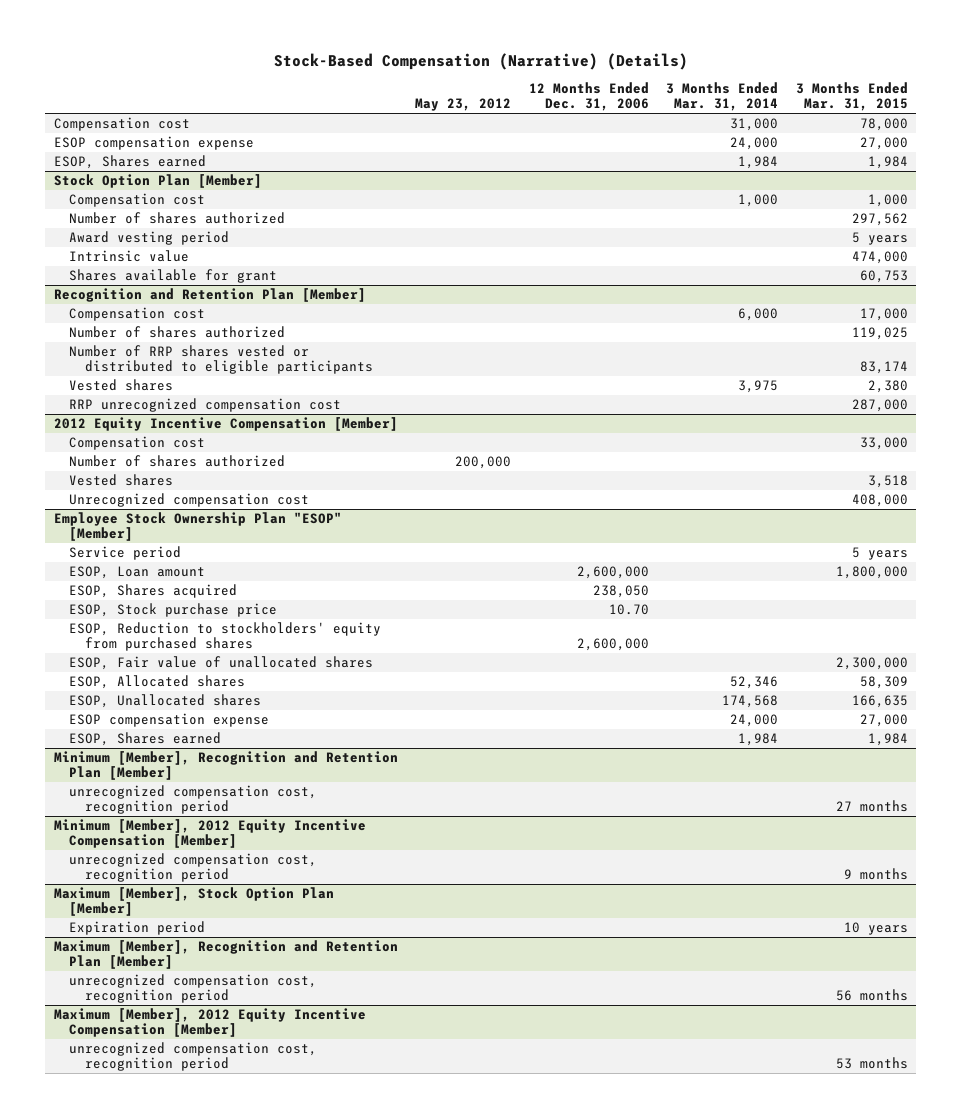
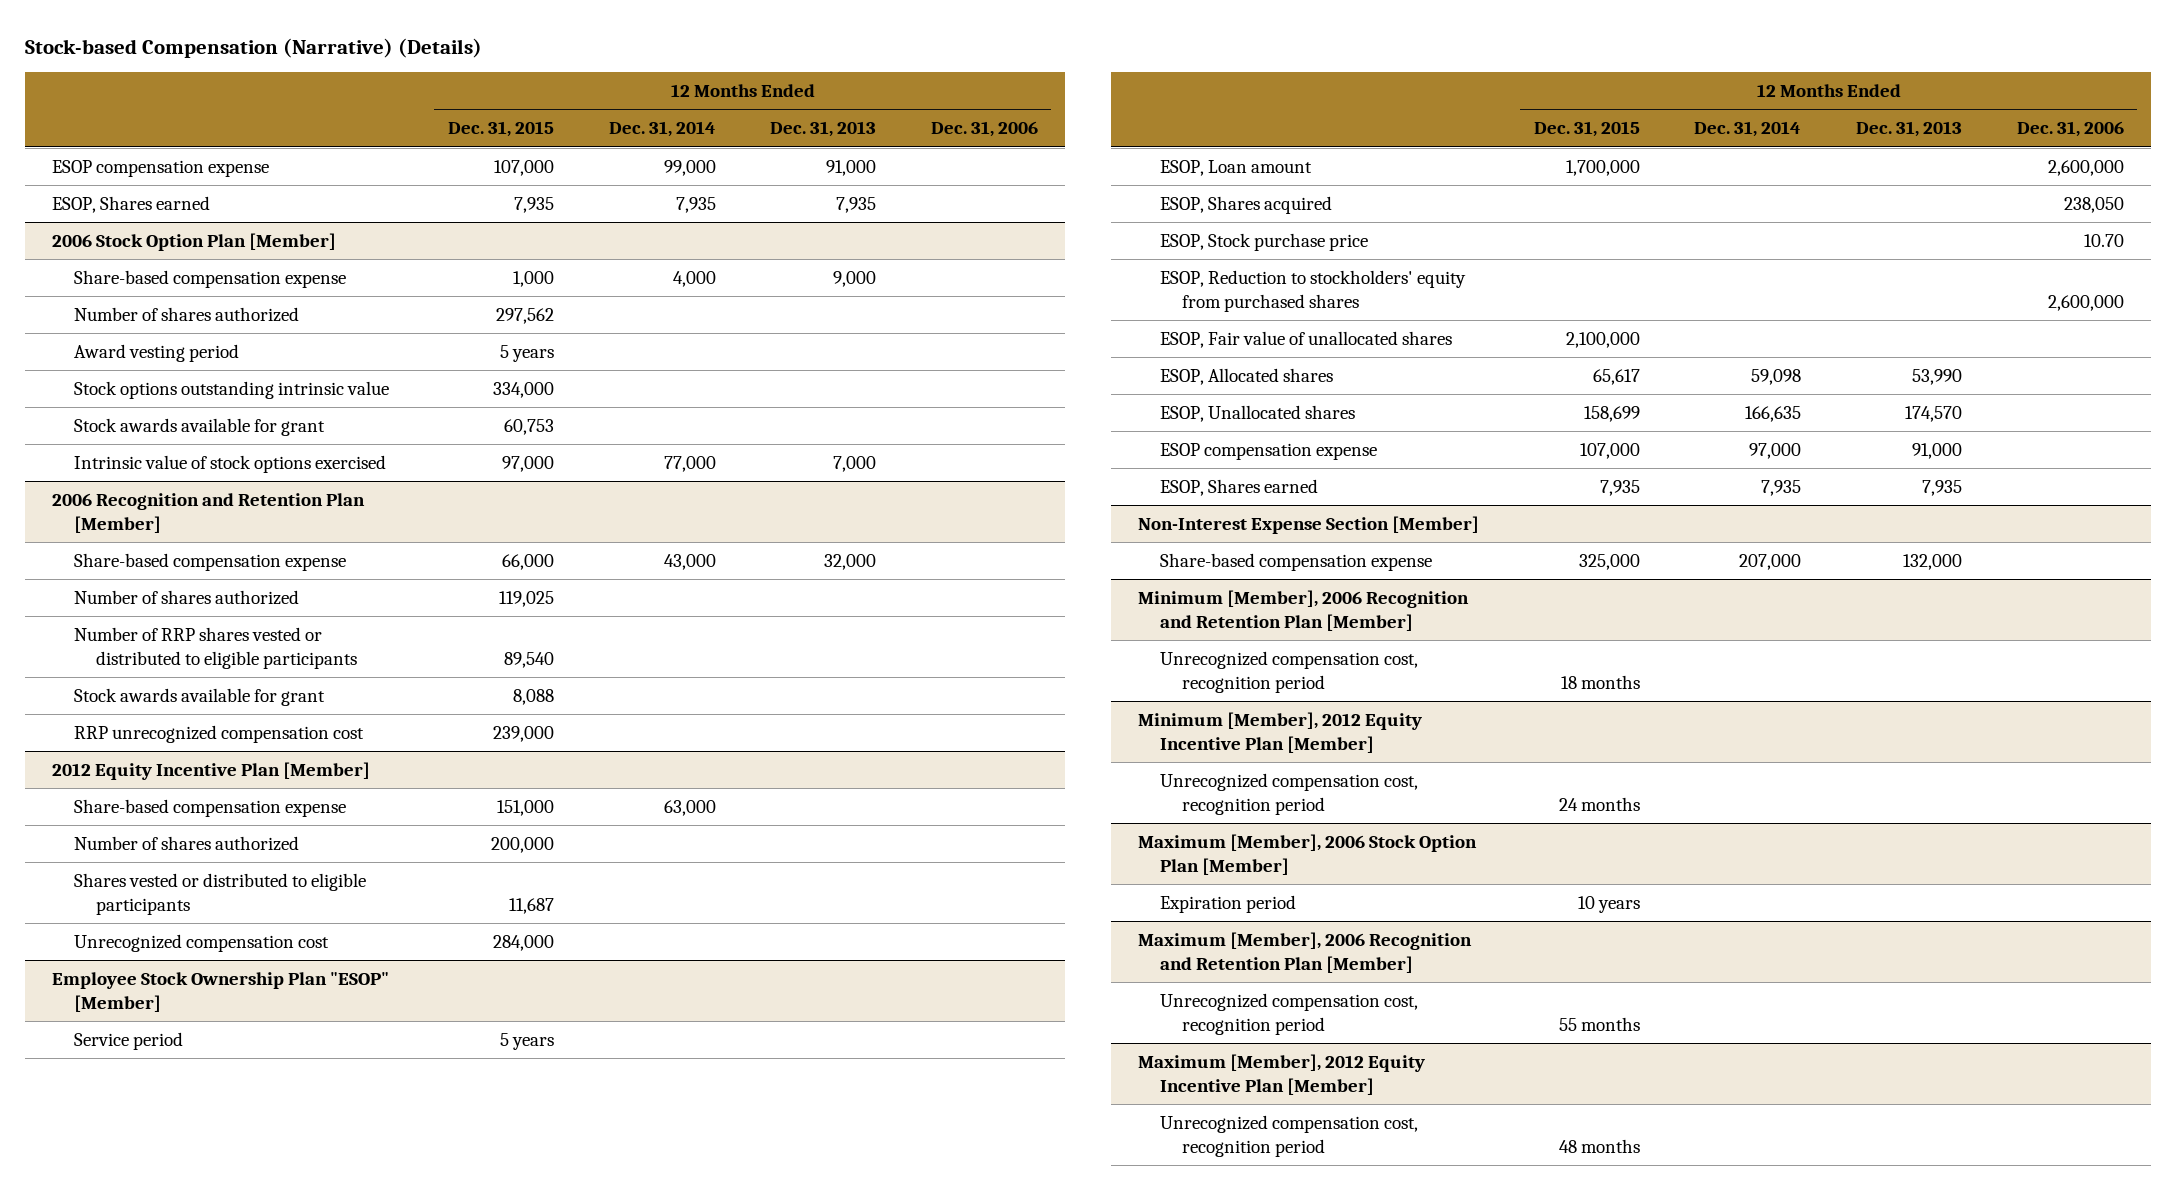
[273,52,688,70] Stock-Based Compensation (Narrative) (Details) -> [25,37,483,58] Stock-based Compensation (Narrative) (Details)
[415,98,512,112] May 23, 2012 -> none
[666,81,779,112] 3 Months Ended Mar. 31, 2014 -> none
[795,81,908,112] 3 Months Ended Mar. 31, 2015 -> none
none -> [447,121,554,138] Dec. 31, 2015
none -> [608,121,716,138] Dec. 31, 2014
none -> [770,121,877,138] Dec. 31, 2013
[53,117,190,132] Compensation cost -> none
[69,193,206,208] Compensation cost -> none
[53,174,262,189] Stock Option Plan [Member] -> [52,232,337,251] 2006 Stock Option Plan [Member]
none -> [74,269,347,288] Share-based compensation expense
[69,307,206,322] Compensation cost -> none
[69,250,190,263] Intrinsic value -> [74,380,390,399] Stock options outstanding intrinsic value
[69,269,278,284] Shares available for grant -> [74,417,326,436] Stock awards available for grant
none -> [74,454,387,473] Intrinsic value of stock options exercised
[53,288,366,303] Recognition and Retention Plan [Member] -> [52,492,366,533] 2006 Recognition and Retention Plan [Member]
none -> [74,552,347,571] Share-based compensation expense
[69,379,174,392] Vested shares -> none
none -> [74,687,326,706] Stock awards available for grant
[69,436,206,451] Compensation cost -> none
[53,417,398,432] 2012 Equity Incentive Compensation [Member] -> [52,761,371,780] 2012 Equity Incentive Plan [Member]
none -> [74,798,347,817] Share-based compensation expense
[69,474,174,487] Vested shares -> none
none -> [74,872,367,915] Shares vested or distributed to eligible participants
none -> [1138,515,1480,534] Non-Interest Expense Section [Member]
none -> [1160,552,1433,571] Share-based compensation expense
[53,751,398,781] Minimum [Member], Recognition and Retention Plan [Member] -> [1138,589,1470,631] Minimum [Member], 2006 Recognition and Retention Plan [Member]
[69,785,318,815] unrecognized compensation cost, recognition period -> [1160,650,1419,693] Unrecognized compensation cost, recognition period
[53,819,366,849] Minimum [Member], 2012 Equity Incentive Compensation [Member] -> [1138,711,1423,753] Minimum [Member], 2012 Equity Incentive Plan [Member]
[69,853,318,883] unrecognized compensation cost, recognition period -> [1160,772,1419,815] Unrecognized compensation cost, recognition period
[53,887,334,917] Maximum [Member], Stock Option Plan [Member] -> [1138,833,1478,875] Maximum [Member], 2006 Stock Option Plan [Member]
[53,940,398,970] Maximum [Member], Recognition and Retention Plan [Member] -> [1138,931,1473,973] Maximum [Member], 2006 Recognition and Retention Plan [Member]
[69,974,318,1004] unrecognized compensation cost, recognition period -> [1160,992,1419,1035] Unrecognized compensation cost, recognition period
[53,1008,366,1038] Maximum [Member], 2012 Equity Incentive Compensation [Member] -> [1138,1053,1426,1095] Maximum [Member], 2012 Equity Incentive Plan [Member]
[69,1042,318,1072] unrecognized compensation cost, recognition period -> [1160,1114,1419,1157] Unrecognized compensation cost, recognition period

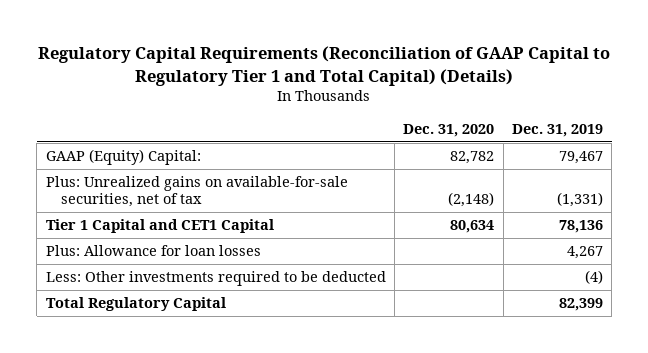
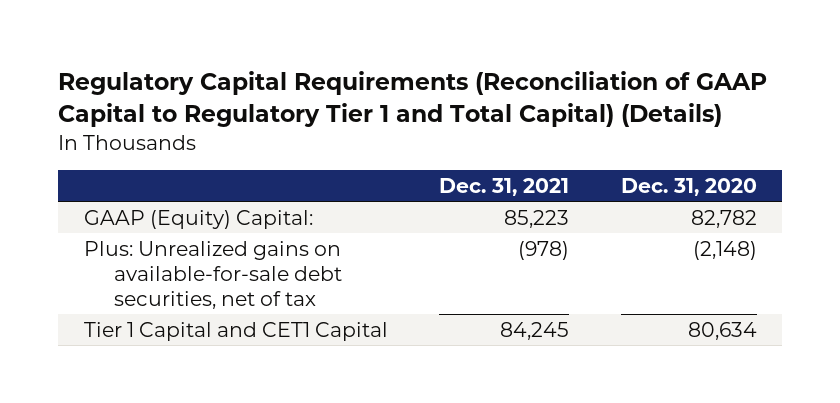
[511,124,603,138] Dec. 31, 2019 -> none
none -> [439,177,570,196] Dec. 31, 2021
[45,176,348,208] Plus: Unrealized gains on available-for-sale securities, net of tax -> [83,240,342,309] Plus: Unrealized gains on available-for-sale debt securities, net of tax
[45,245,261,257] Plus: Allowance for loan losses -> none
[45,271,386,287] Less: Other investments required to be deducted -> none
[45,297,226,312] Total Regulatory Capital -> none

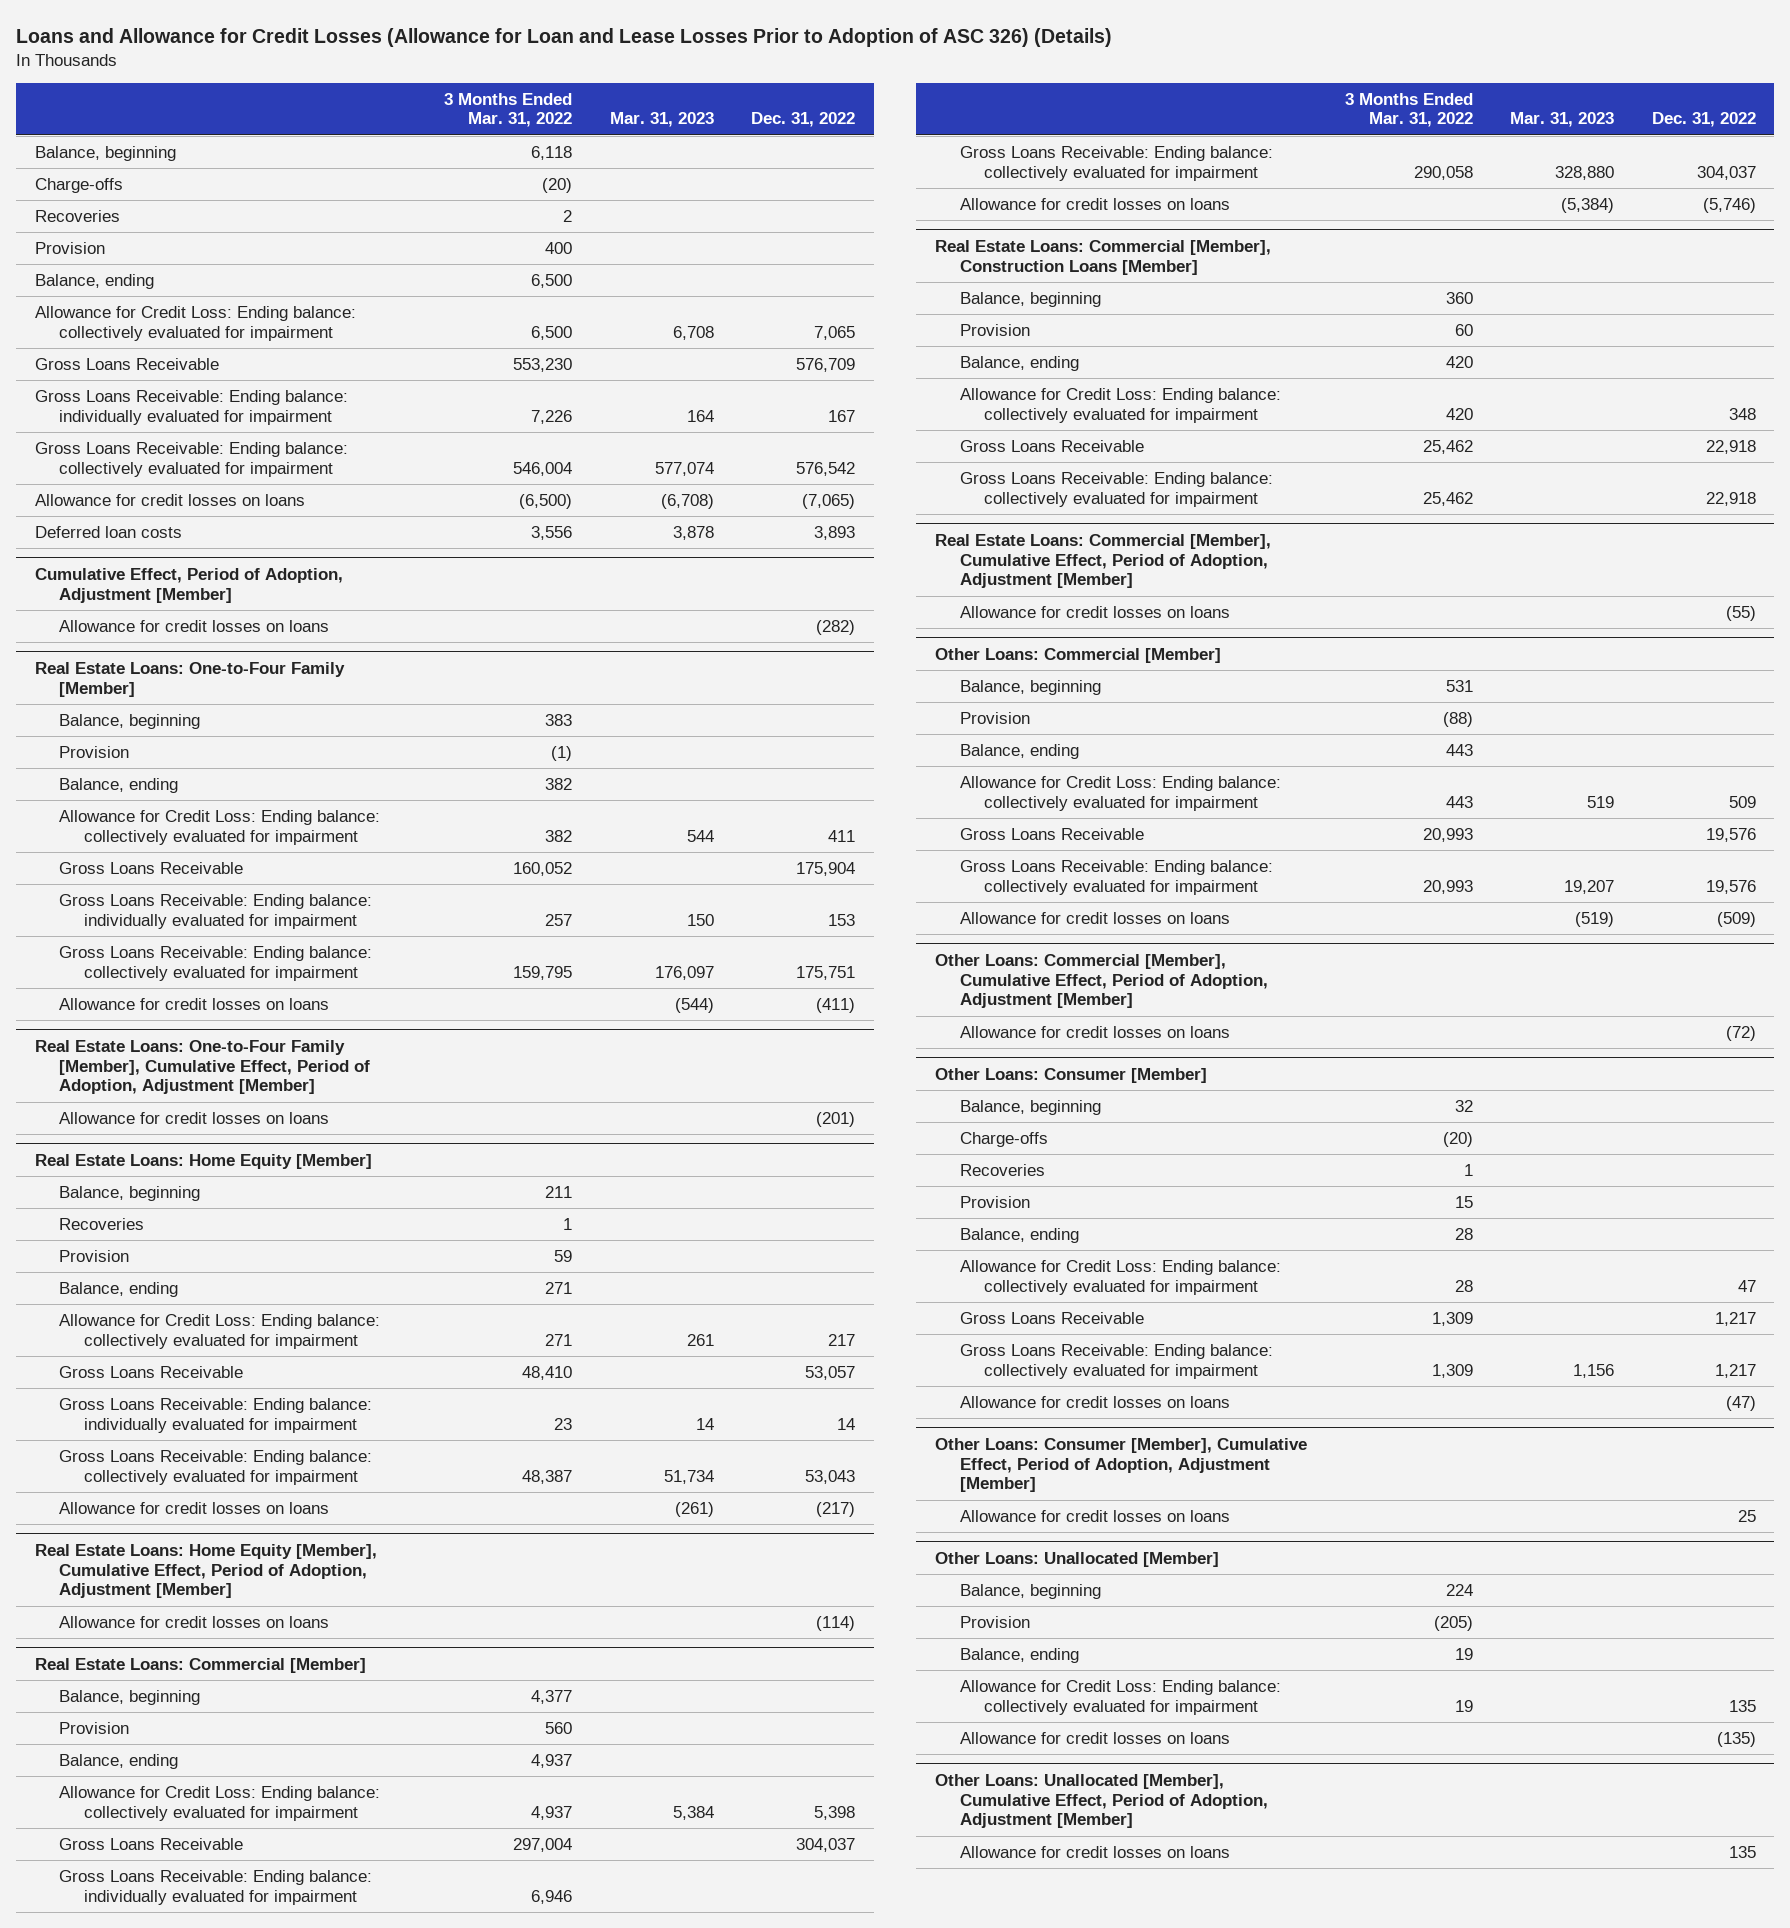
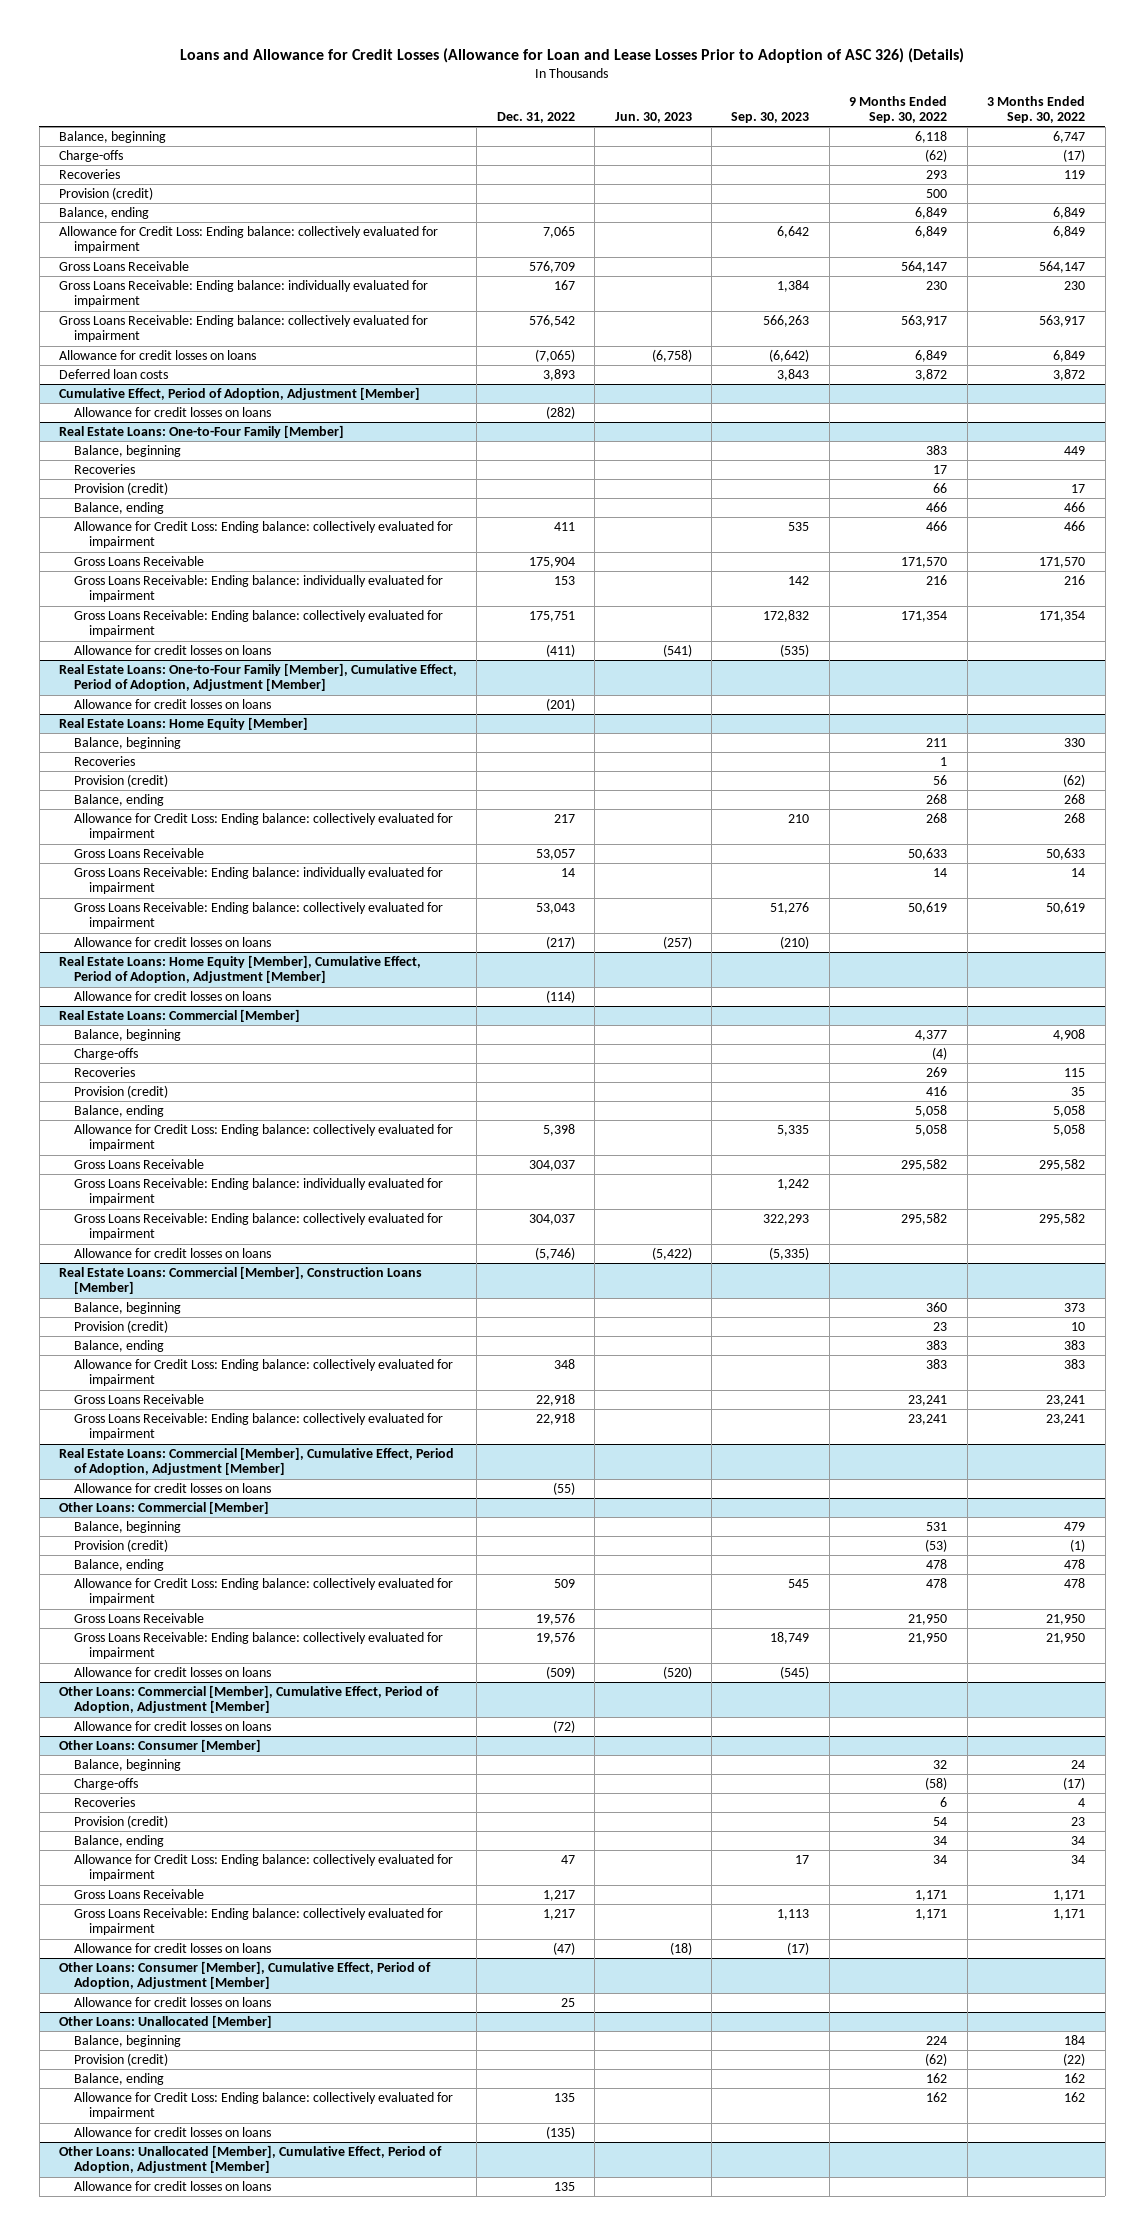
[444,92,573,128] 3 Months Ended Mar. 31, 2022 -> none
[609,112,714,128] Mar. 31, 2023 -> none
none -> [614,111,692,123] Jun. 30, 2023
none -> [731,111,810,123] Sep. 30, 2023
none -> [849,95,948,123] 9 Months Ended Sep. 30, 2022
none -> [987,95,1086,123] 3 Months Ended Sep. 30, 2022
[34,242,105,255] Provision -> [58,186,153,200] Provision (credit)
none -> [73,463,135,474] Recoveries
[59,746,130,759] Provision -> [73,481,168,495] Provision (credit)
[59,1250,130,1263] Provision -> [73,773,168,787] Provision (credit)
none -> [73,1047,138,1060] Charge-offs
none -> [73,1066,135,1077] Recoveries
[59,1722,130,1735] Provision -> [73,1084,168,1098] Provision (credit)
[959,324,1030,337] Provision -> [73,1319,168,1333] Provision (credit)
[959,712,1030,725] Provision -> [73,1538,168,1552] Provision (credit)
[959,1196,1030,1209] Provision -> [73,1814,168,1828] Provision (credit)
[959,1616,1030,1629] Provision -> [73,2052,168,2066] Provision (credit)

